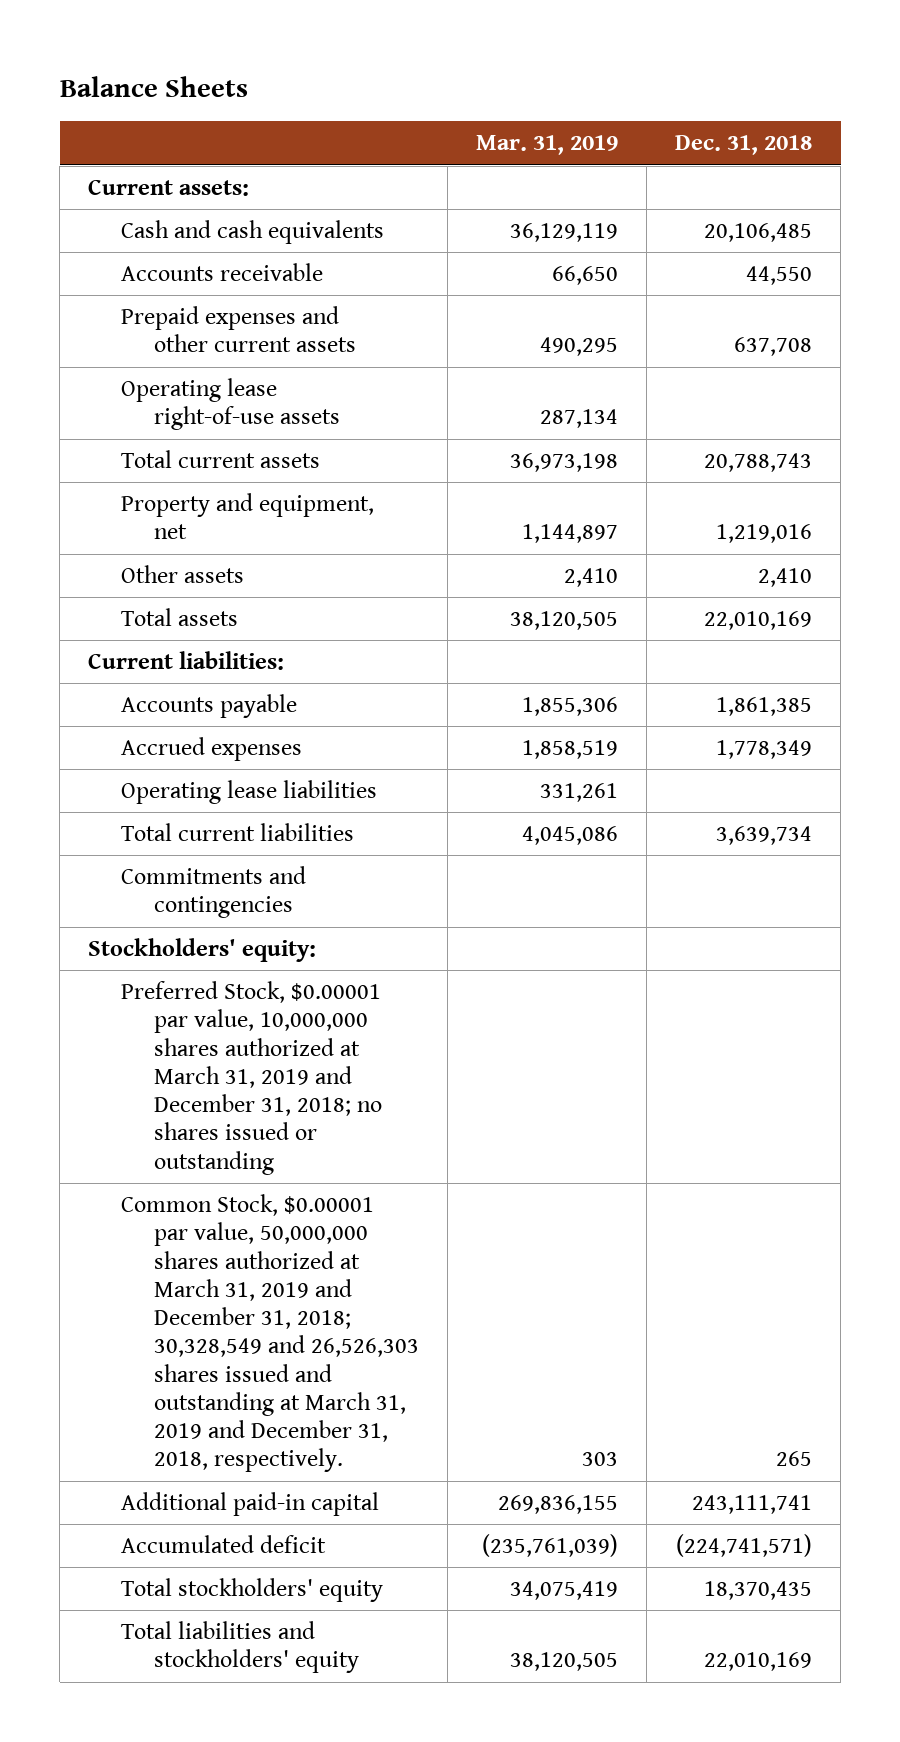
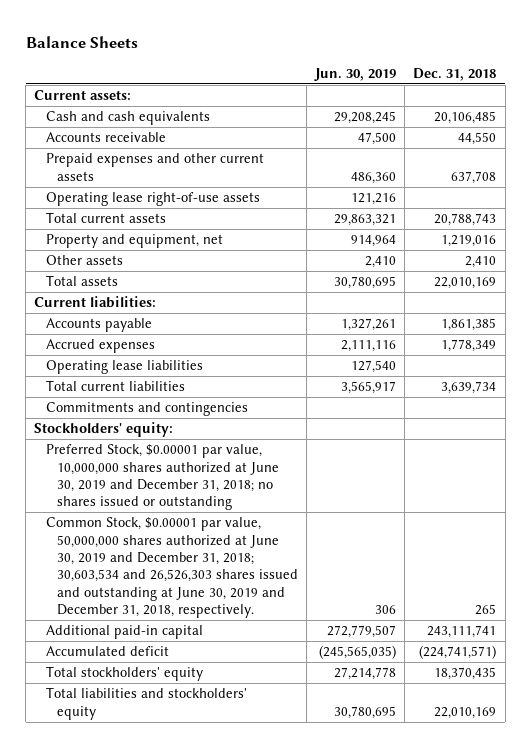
[475,135,618,156] Mar. 31, 2019 -> none
none -> [314,67,397,81] Jun. 30, 2019
[121,981,382,1175] Preferred Stock, $0.00001 par value, 10,000,000 shares authorized at March 31, 2019 and December 31, 2018; no shares issued or outstanding -> [45,444,280,511] Preferred Stock, $0.00001 par value, 10,000,000 shares authorized at June 30, 2019 and December 31, 2018; no shares issued or outstanding
[121,1194,419,1473] Common Stock, $0.00001 par value, 50,000,000 shares authorized at March 31, 2019 and December 31, 2018; 30,328,549 and 26,526,303 shares issued and outstanding at March 31, 2019 and December 31, 2018, respectively. -> [45,517,299,618] Common Stock, $0.00001 par value, 50,000,000 shares authorized at June 30, 2019 and December 31, 2018; 30,603,534 and 26,526,303 shares issued and outstanding at June 30, 2019 and December 31, 2018, respectively.

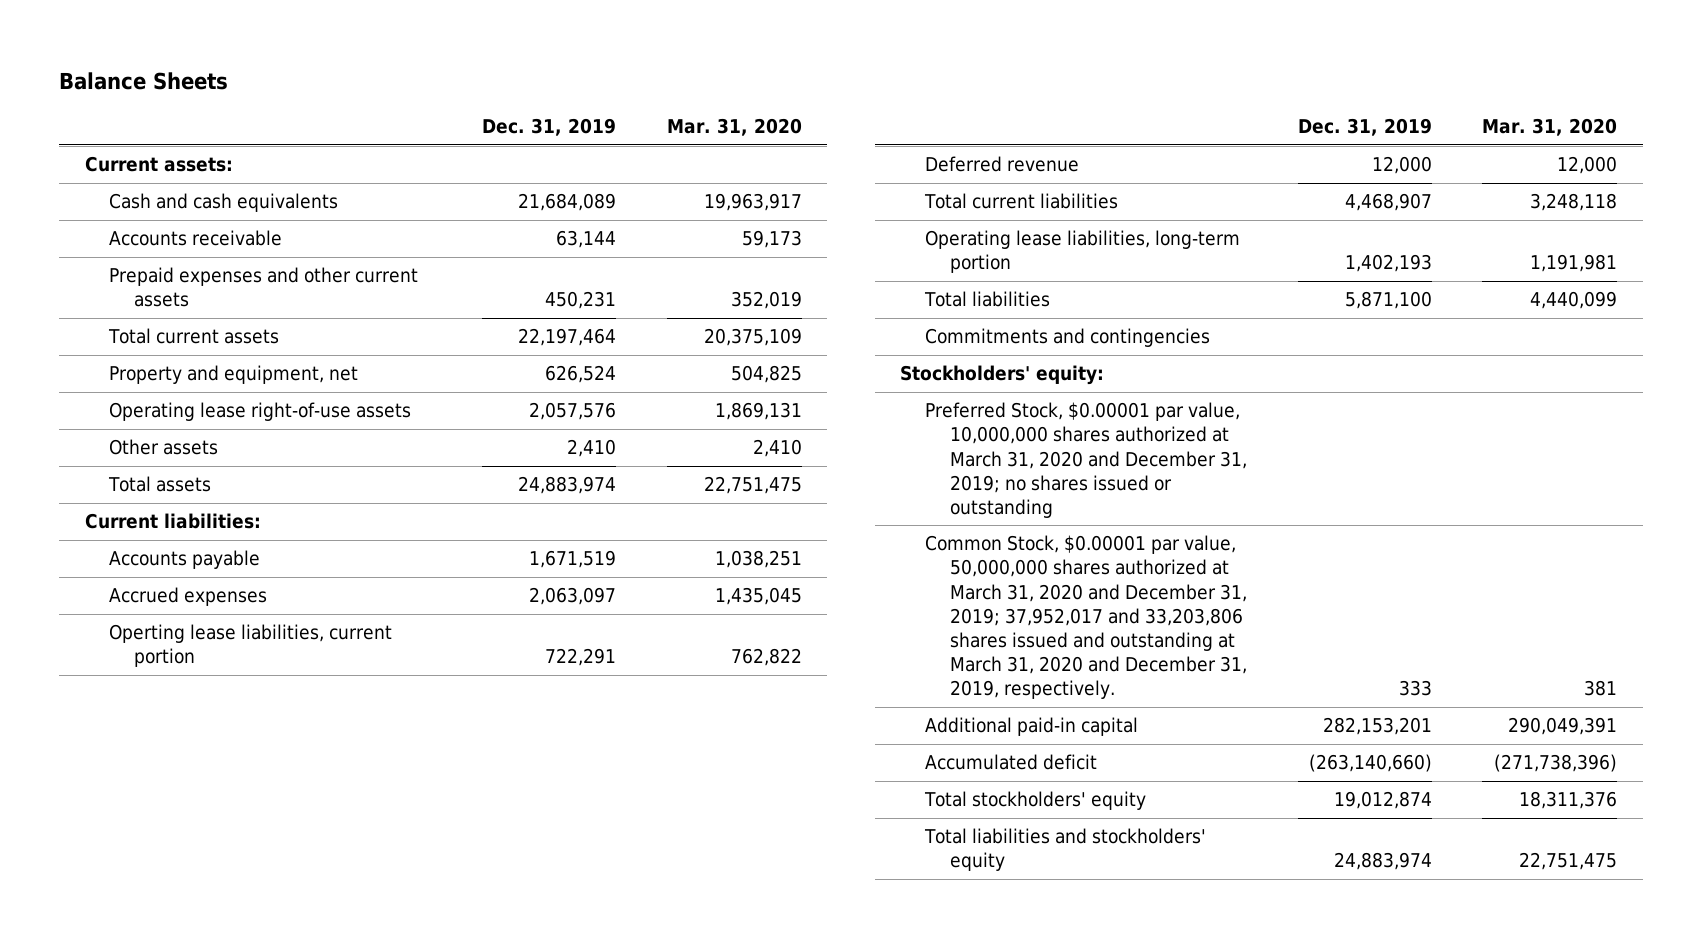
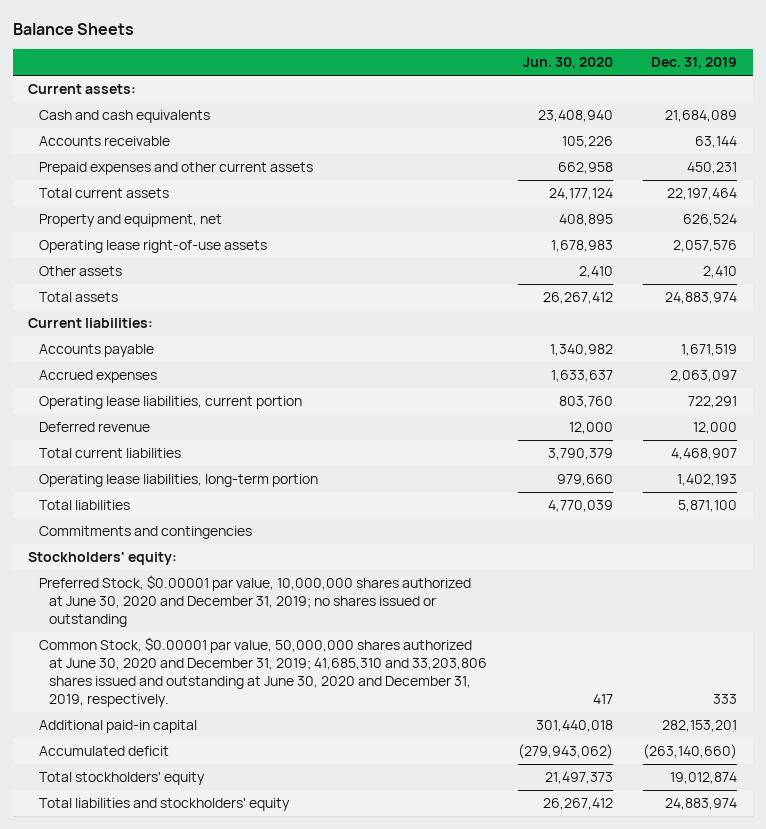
[666,118,802,137] Mar. 31, 2020 -> none
none -> [522,57,613,70] Jun. 30, 2020
[109,624,393,668] Operting lease liabilities, current portion -> [38,396,302,410] Operating lease liabilities, current portion
[924,402,1247,518] Preferred Stock, $0.00001 par value, 10,000,000 shares authorized at March 31, 2020 and December 31, 2019; no shares issued or outstanding -> [38,575,471,627] Preferred Stock, $0.00001 par value, 10,000,000 shares authorized at June 30, 2020 and December 31, 2019; no shares issued or outstanding
[924,535,1247,700] Common Stock, $0.00001 par value, 50,000,000 shares authorized at March 31, 2020 and December 31, 2019; 37,952,017 and 33,203,806 shares issued and outstanding at March 31, 2020 and December 31, 2019, respectively. -> [38,637,487,707] Common Stock, $0.00001 par value, 50,000,000 shares authorized at June 30, 2020 and December 31, 2019; 41,685,310 and 33,203,806 shares issued and outstanding at June 30, 2020 and December 31, 2019, respectively.

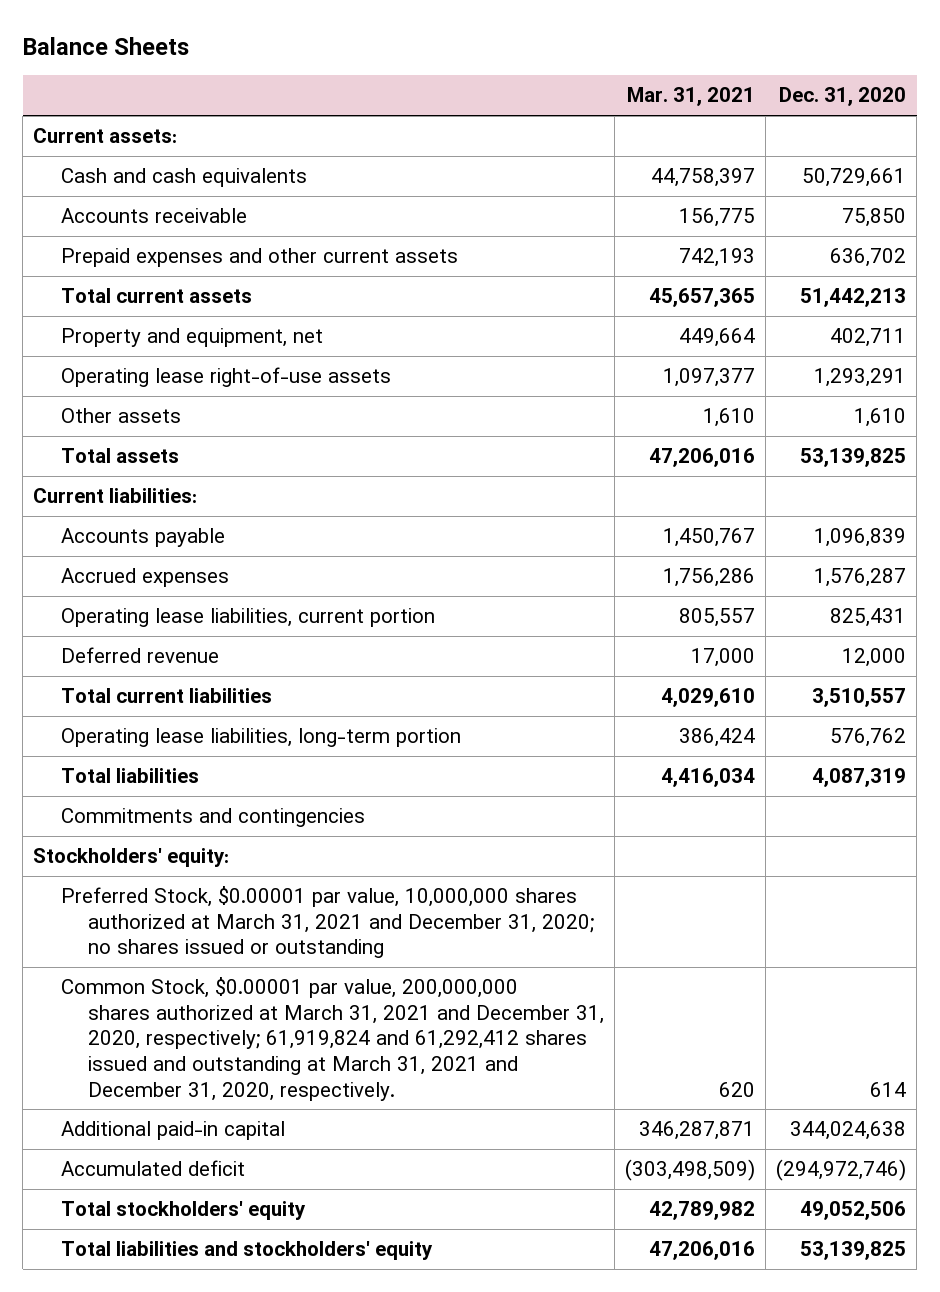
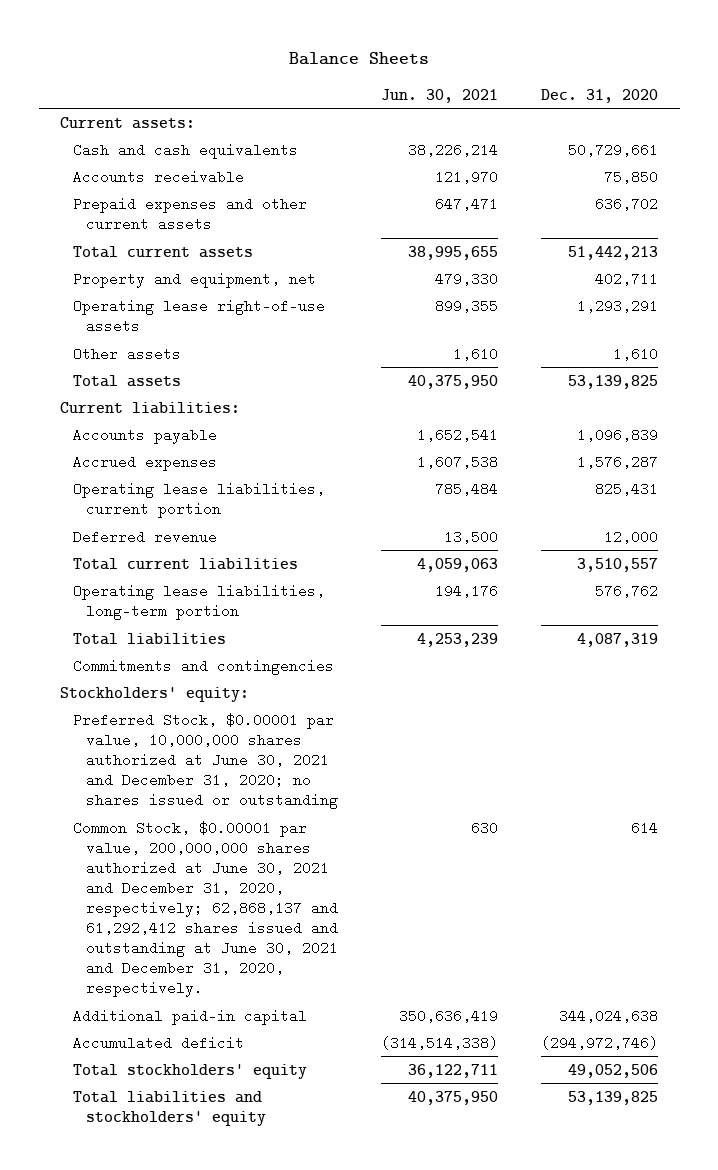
[627,87,756,107] Mar. 31, 2021 -> none
none -> [381,88,499,103] Jun. 30, 2021
[60,886,594,959] Preferred Stock, $0.00001 par value, 10,000,000 shares authorized at March 31, 2021 and December 31, 2020; no shares issued or outstanding -> [73,712,339,810] Preferred Stock, $0.00001 par value, 10,000,000 shares authorized at June 30, 2021 and December 31, 2020; no shares issued or outstanding
[60,977,604,1101] Common Stock, $0.00001 par value, 200,000,000 shares authorized at March 31, 2021 and December 31, 2020, respectively; 61,919,824 and 61,292,412 shares issued and outstanding at March 31, 2021 and December 31, 2020, respectively. -> [73,820,339,998] Common Stock, $0.00001 par value, 200,000,000 shares authorized at June 30, 2021 and December 31, 2020, respectively; 62,868,137 and 61,292,412 shares issued and outstanding at June 30, 2021 and December 31, 2020, respectively.

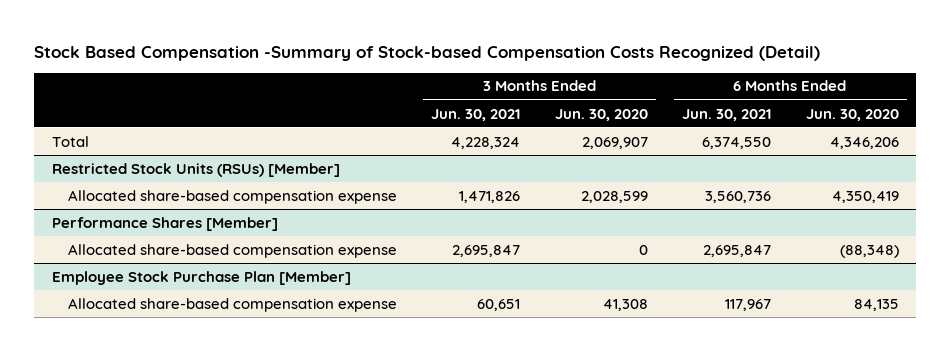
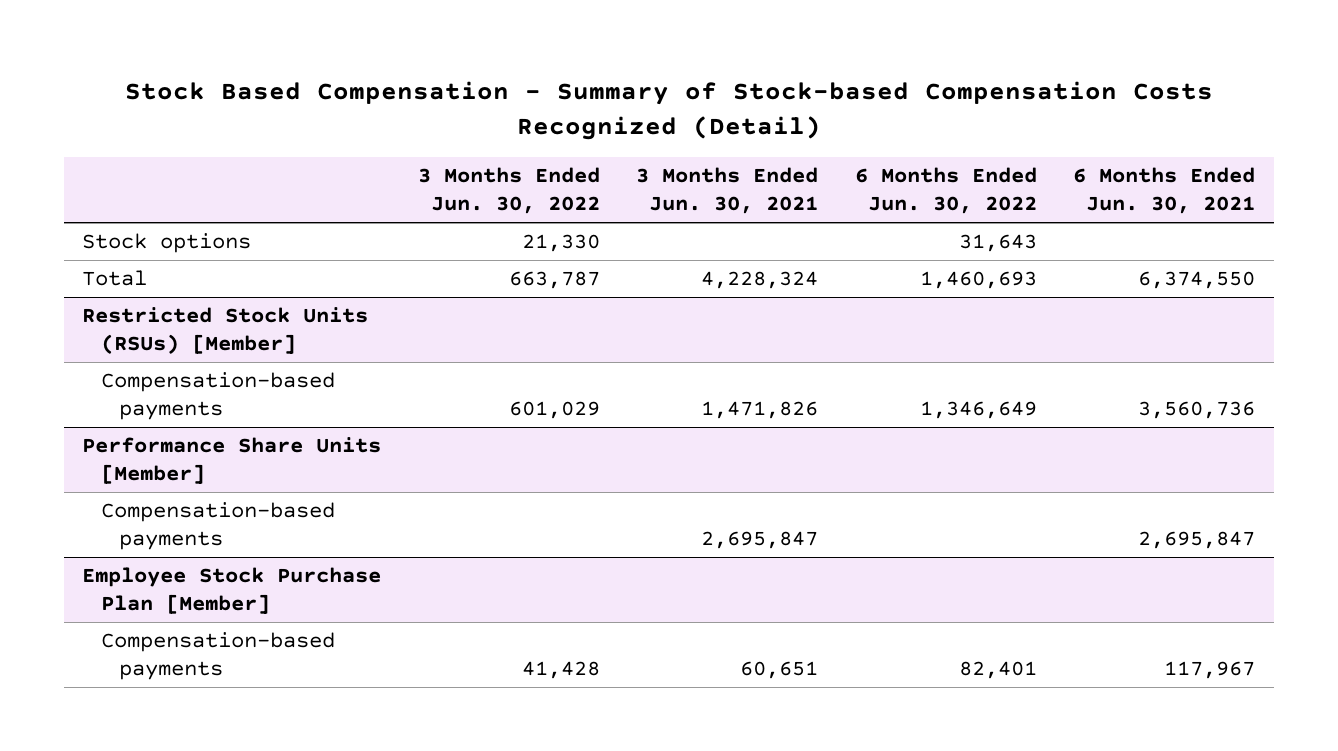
[34,45,821,61] Stock Based Compensation -Summary of Stock-based Compensation Costs Recognized (Detail) -> [124,81,1213,141] Stock Based Compensation - Summary of Stock-based Compensation Costs Recognized (Detail)
[554,108,648,121] Jun. 30, 2020 -> none
[805,108,899,121] Jun. 30, 2020 -> none
none -> [417,167,600,215] 3 Months Ended Jun. 30, 2022
none -> [854,167,1037,215] 6 Months Ended Jun. 30, 2022
none -> [82,233,252,254] Stock options
[67,189,397,204] Allocated share-based compensation expense -> [100,372,335,421] Compensation-based payments
[51,216,278,231] Performance Shares [Member] -> [82,437,382,485] Performance Share Units [Member]
[67,243,397,258] Allocated share-based compensation expense -> [100,502,335,551] Compensation-based payments
[67,297,397,312] Allocated share-based compensation expense -> [100,632,335,681] Compensation-based payments

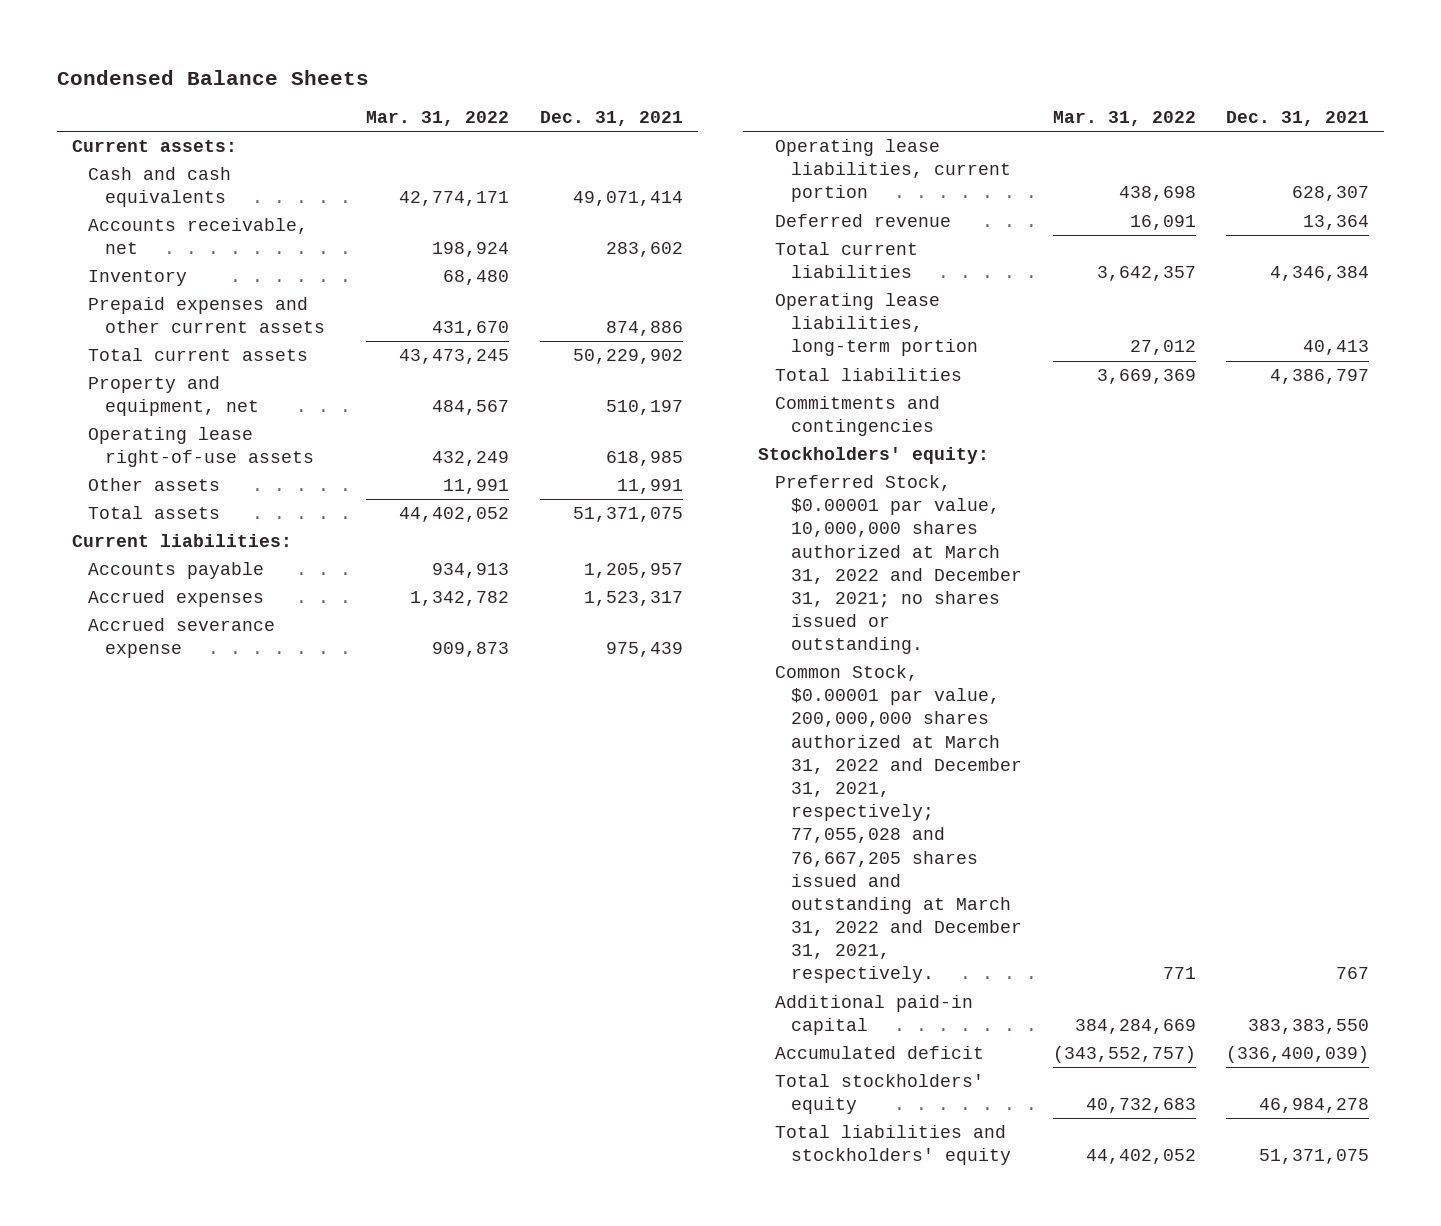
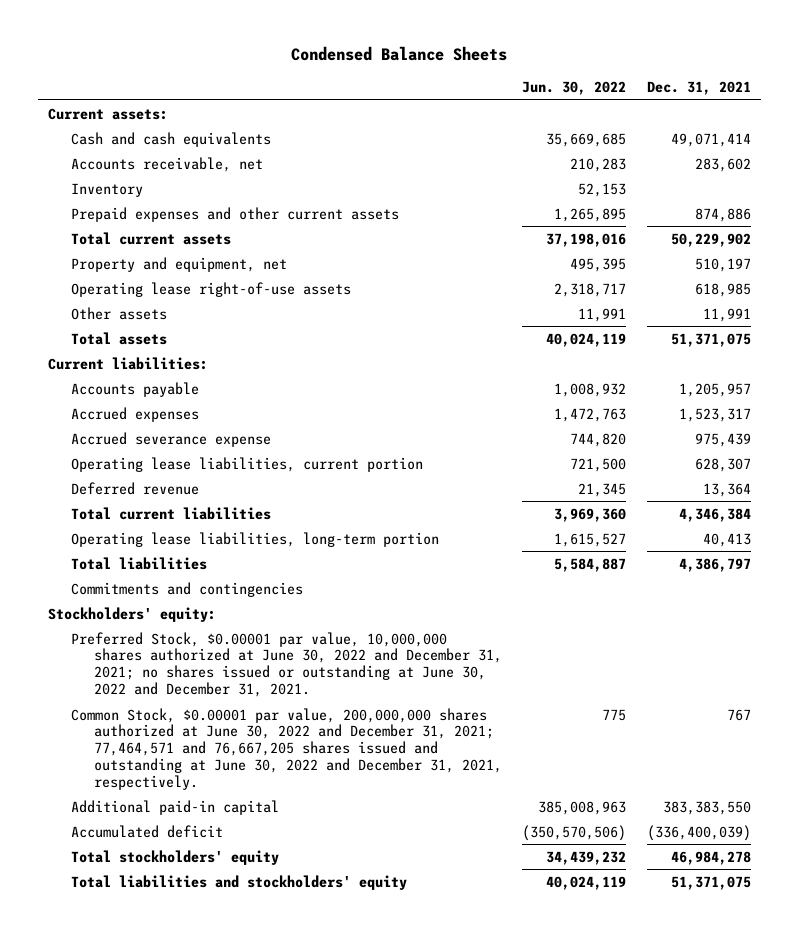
[366,111,510,127] Mar. 31, 2022 -> none
none -> [522,81,627,96] Jun. 30, 2022
[774,475,1023,655] Preferred Stock, $0.00001 par value, 10,000,000 shares authorized at March 31, 2022 and December 31, 2021; no shares issued or outstanding. -> [70,631,502,698] Preferred Stock, $0.00001 par value, 10,000,000 shares authorized at June 30, 2022 and December 31, 2021; no shares issued or outstanding at June 30, 2022 and December 31, 2021.
[774,665,1023,984] Common Stock, $0.00001 par value, 200,000,000 shares authorized at March 31, 2022 and December 31, 2021, respectively; 77,055,028 and 76,667,205 shares issued and outstanding at March 31, 2022 and December 31, 2021, respectively. -> [70,707,502,791] Common Stock, $0.00001 par value, 200,000,000 shares authorized at June 30, 2022 and December 31, 2021; 77,464,571 and 76,667,205 shares issued and outstanding at June 30, 2022 and December 31, 2021, respectively.

